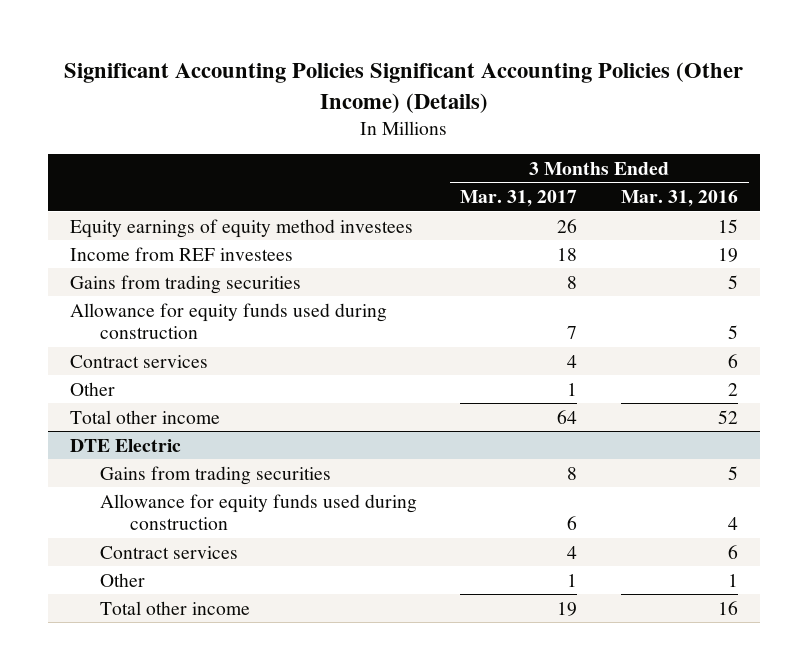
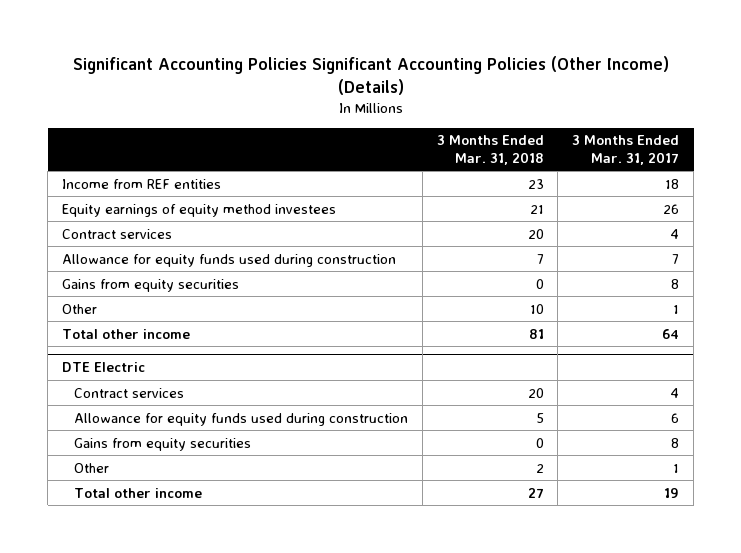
[620,189,738,207] Mar. 31, 2016 -> none
none -> [436,135,544,165] 3 Months Ended Mar. 31, 2018
none -> [62,178,222,189] Income from REF entities
[70,246,294,261] Income from REF investees -> none
[70,274,302,294] Gains from trading securities -> none
[70,302,388,340] Allowance for equity funds used during construction -> [62,253,397,267] Allowance for equity funds used during construction
none -> [62,278,240,292] Gains from equity securities
[99,465,331,485] Gains from trading securities -> none
[99,493,417,531] Allowance for equity funds used during construction -> [73,412,408,426] Allowance for equity funds used during construction
none -> [73,437,251,451] Gains from equity securities

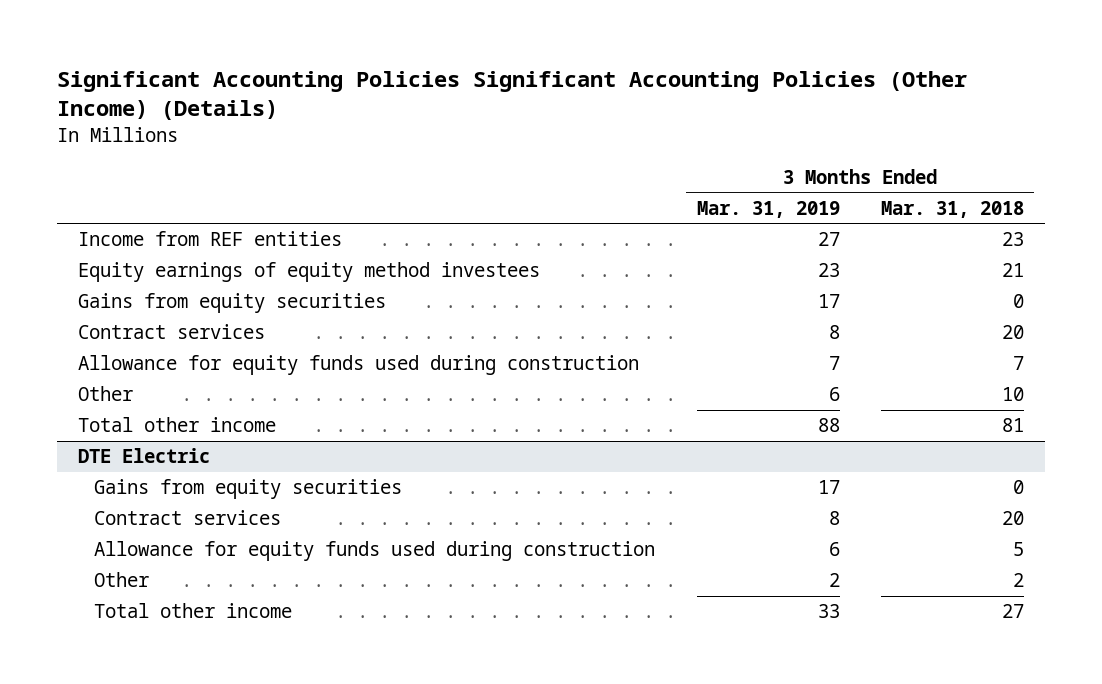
[572,135,680,165] 3 Months Ended Mar. 31, 2017 -> none
none -> [696,200,840,218] Mar. 31, 2019
[62,278,240,292] Gains from equity securities -> [77,293,386,314] Gains from equity securities
[73,437,251,451] Gains from equity securities -> [94,479,403,500] Gains from equity securities

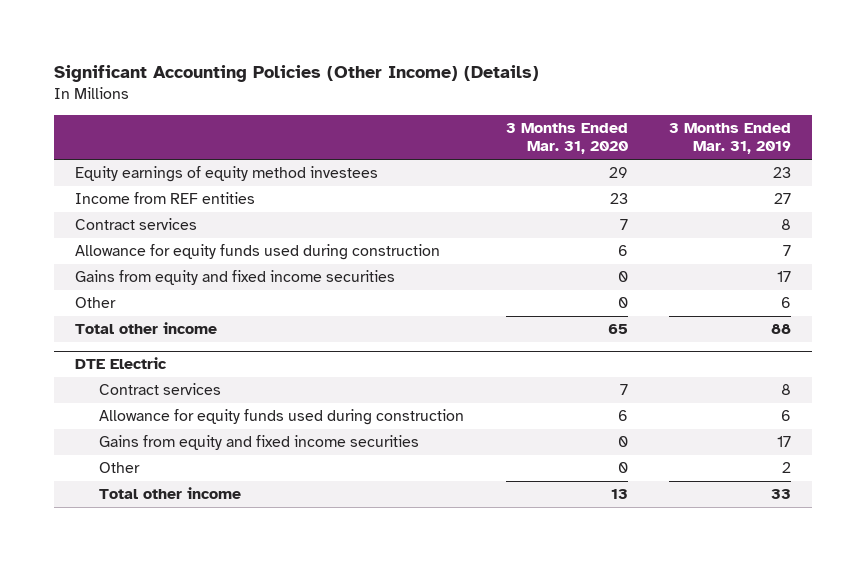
[56,70,967,121] Significant Accounting Policies Significant Accounting Policies (Other Income) (Details) -> [54,65,540,83] Significant Accounting Policies (Other Income) (Details)
[880,200,1024,218] Mar. 31, 2018 -> none
none -> [505,123,628,155] 3 Months Ended Mar. 31, 2020
[77,293,386,314] Gains from equity securities -> none
[77,231,342,247] Income from REF entities -> [74,192,255,205] Income from REF entities
none -> [74,270,395,286] Gains from equity and fixed income securities
[94,479,403,500] Gains from equity securities -> none
none -> [99,435,420,451] Gains from equity and fixed income securities

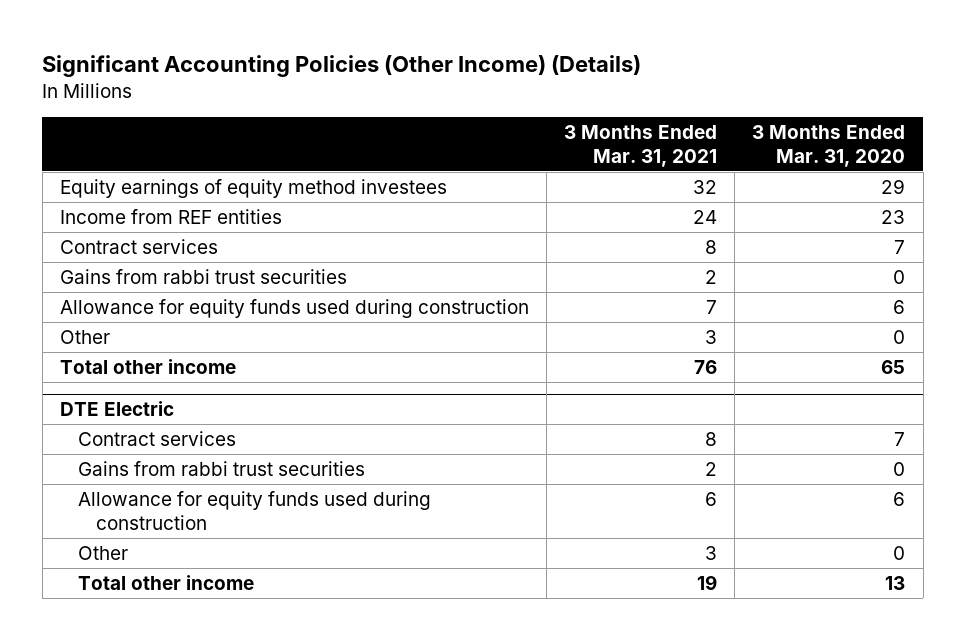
[669,123,792,155] 3 Months Ended Mar. 31, 2019 -> none
none -> [564,124,718,167] 3 Months Ended Mar. 31, 2021
none -> [59,268,347,284] Gains from rabbi trust securities
[74,270,395,286] Gains from equity and fixed income securities -> none
none -> [78,460,366,476] Gains from rabbi trust securities
[99,435,420,451] Gains from equity and fixed income securities -> none

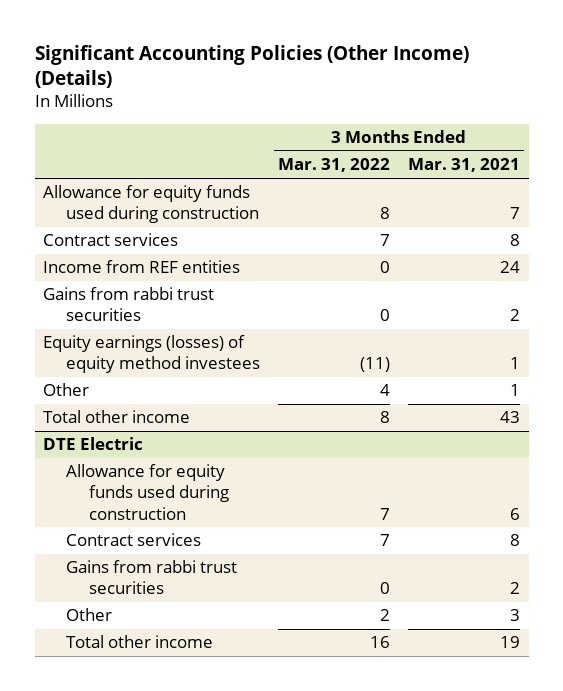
[752,124,906,167] 3 Months Ended Mar. 31, 2020 -> none
none -> [278,158,391,173] Mar. 31, 2022
[59,178,447,198] Equity earnings of equity method investees -> none
[59,298,529,318] Allowance for equity funds used during construction -> [43,185,260,224] Allowance for equity funds used during construction
[59,208,282,224] Income from REF entities -> [43,260,241,274] Income from REF entities
none -> [43,335,261,374] Equity earnings (losses) of equity method investees
[705,329,718,344] 3 -> [509,384,520,397] 1
[694,359,718,374] 76 -> [499,411,520,424] 43
[78,490,432,530] Allowance for equity funds used during construction -> [66,464,230,520] Allowance for equity funds used during construction

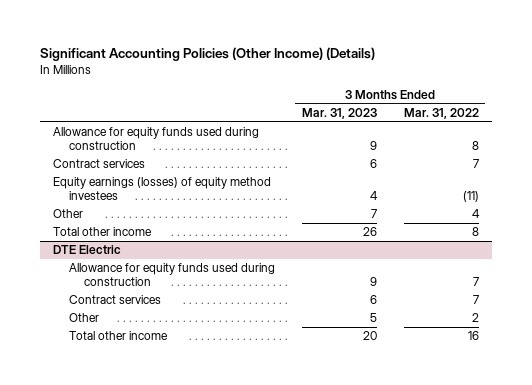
[407,158,520,173] Mar. 31, 2021 -> none
none -> [301,108,377,120] Mar. 31, 2023
[43,260,241,274] Income from REF entities -> none
[43,287,215,322] Gains from rabbi trust securities -> none
[66,560,238,595] Gains from rabbi trust securities -> none

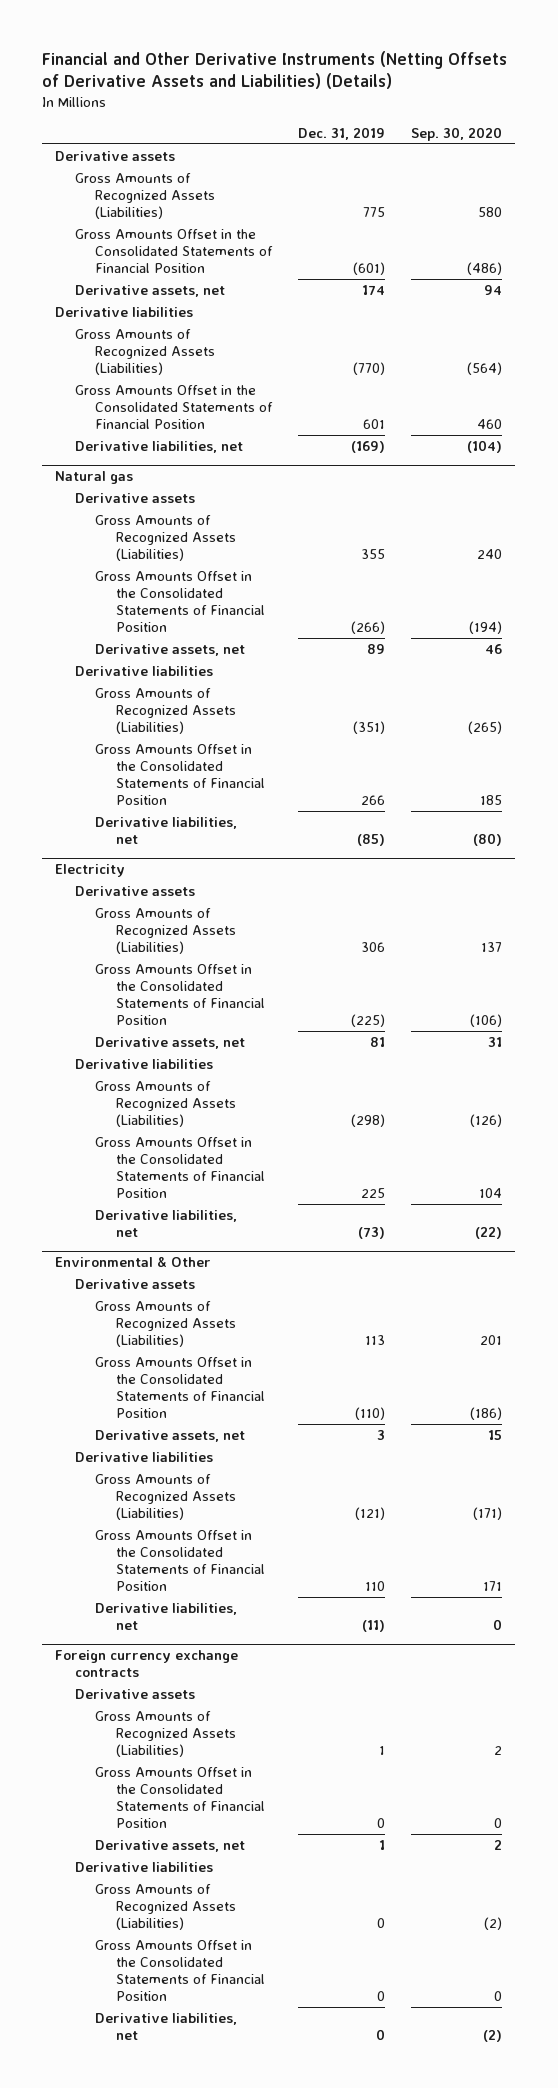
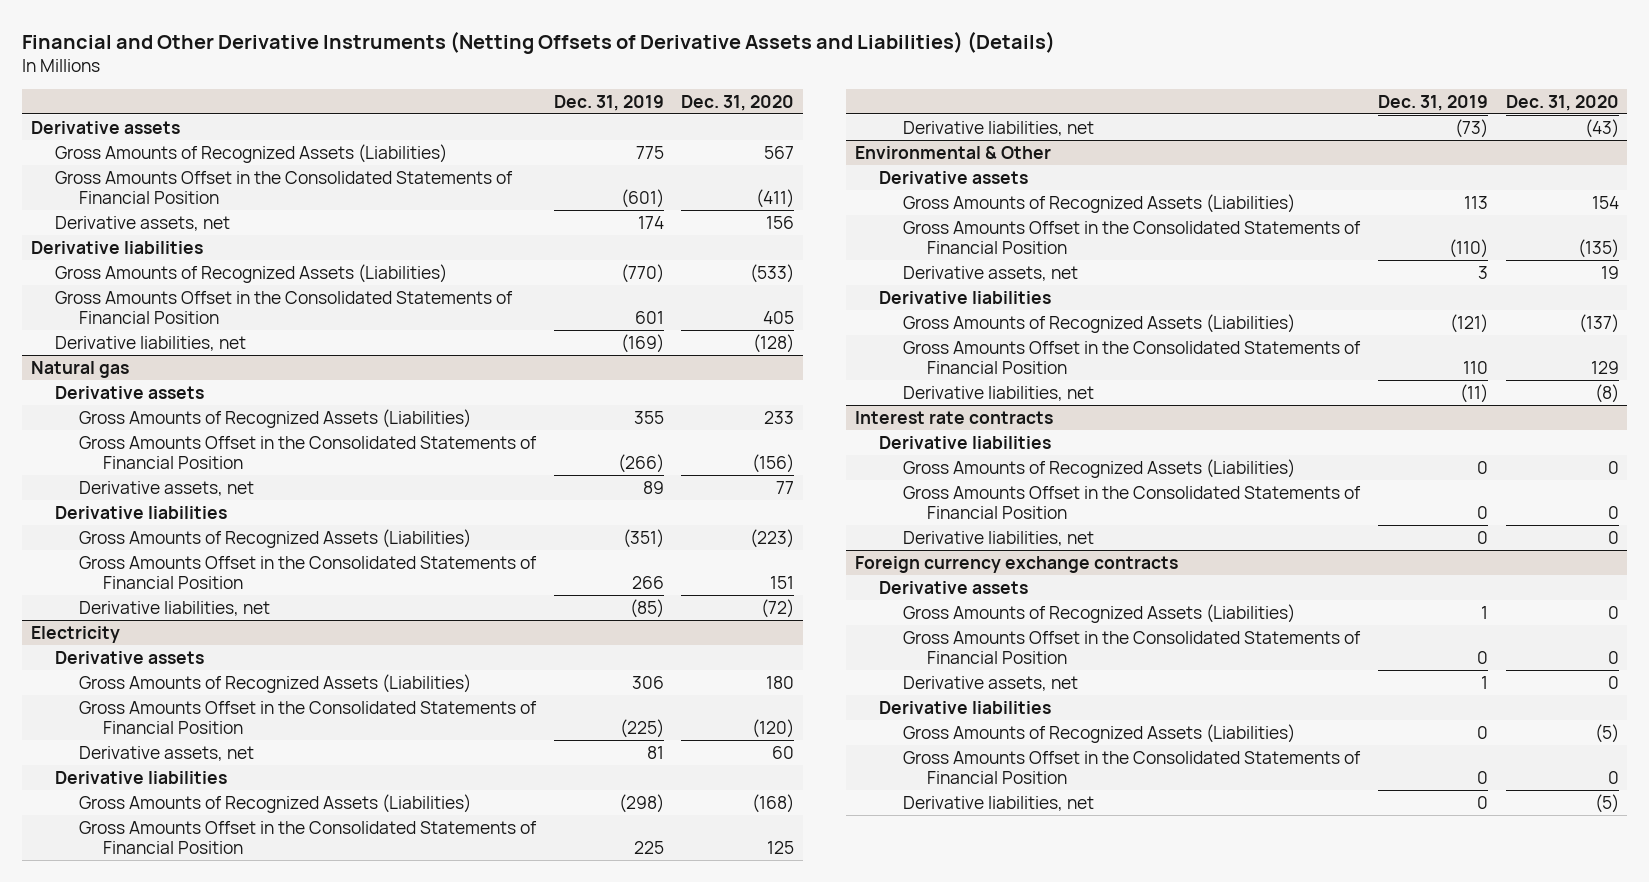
[411,126,503,141] Sep. 30, 2020 -> none
none -> [681,94,795,111] Dec. 31, 2020
none -> [855,410,1054,424] Interest rate contracts
none -> [879,435,1052,449] Derivative liabilities
none -> [903,458,1296,478] Gross Amounts of Recognized Assets (Liabilities)
none -> [903,485,1362,519] Gross Amounts Offset in the Consolidated Statements of Financial Position
none -> [903,530,1095,546] Derivative liabilities, net

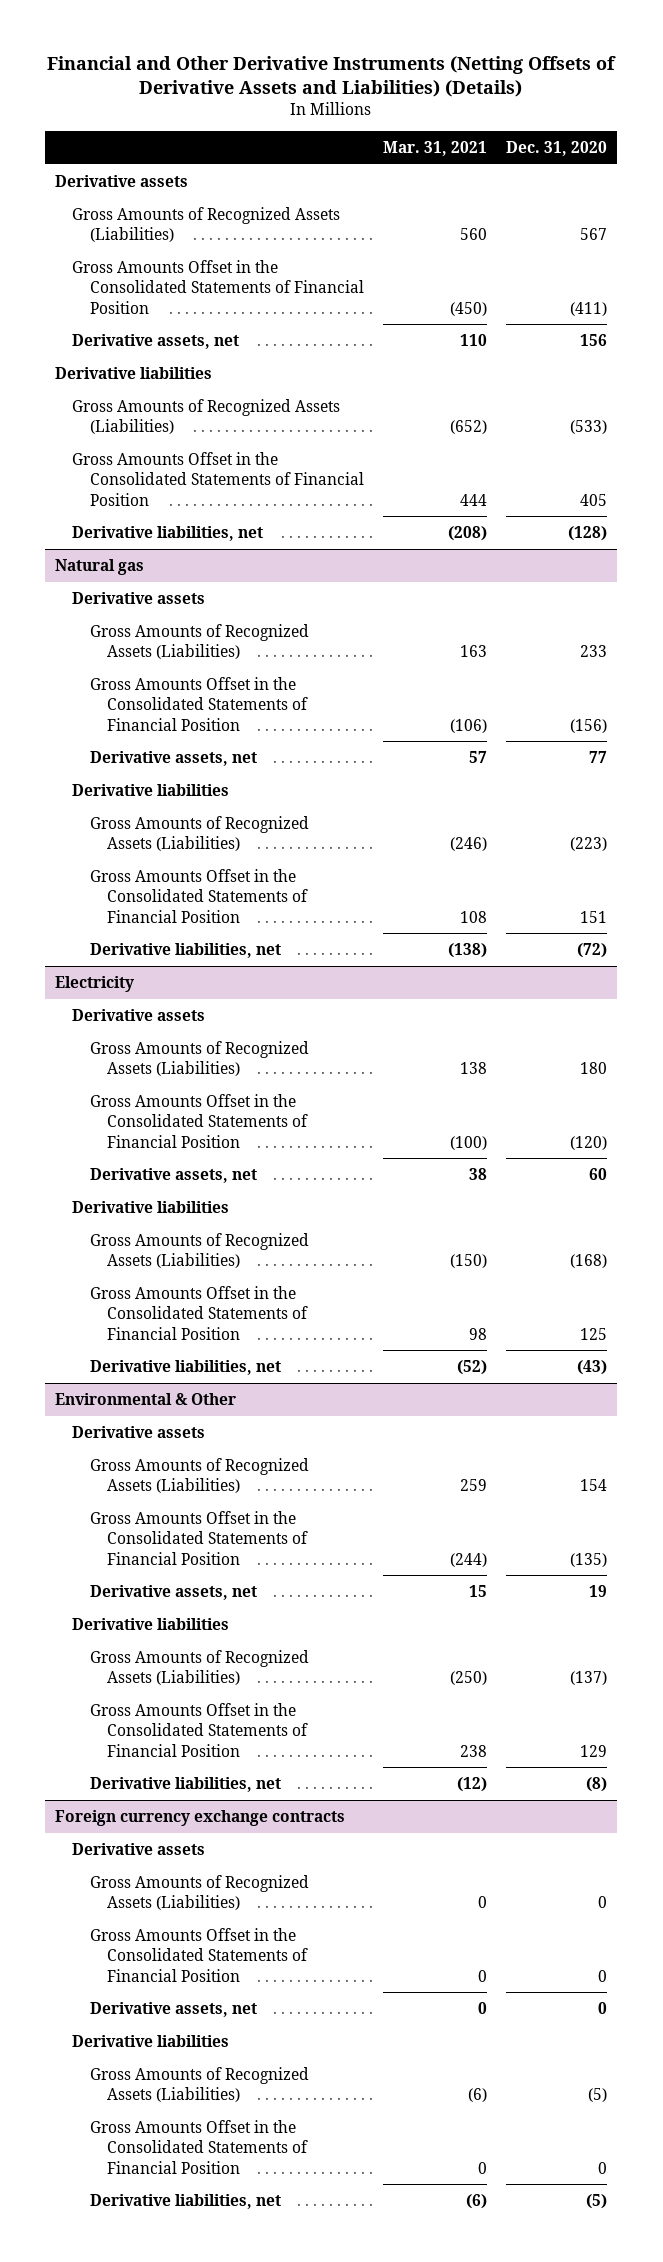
[553,94,664,111] Dec. 31, 2019 -> none
none -> [383,140,488,156] Mar. 31, 2021
[855,410,1054,424] Interest rate contracts -> none
[879,435,1052,449] Derivative liabilities -> none
[903,458,1296,478] Gross Amounts of Recognized Assets (Liabilities) -> none
[903,485,1362,519] Gross Amounts Offset in the Consolidated Statements of Financial Position -> none
[903,530,1095,546] Derivative liabilities, net -> none

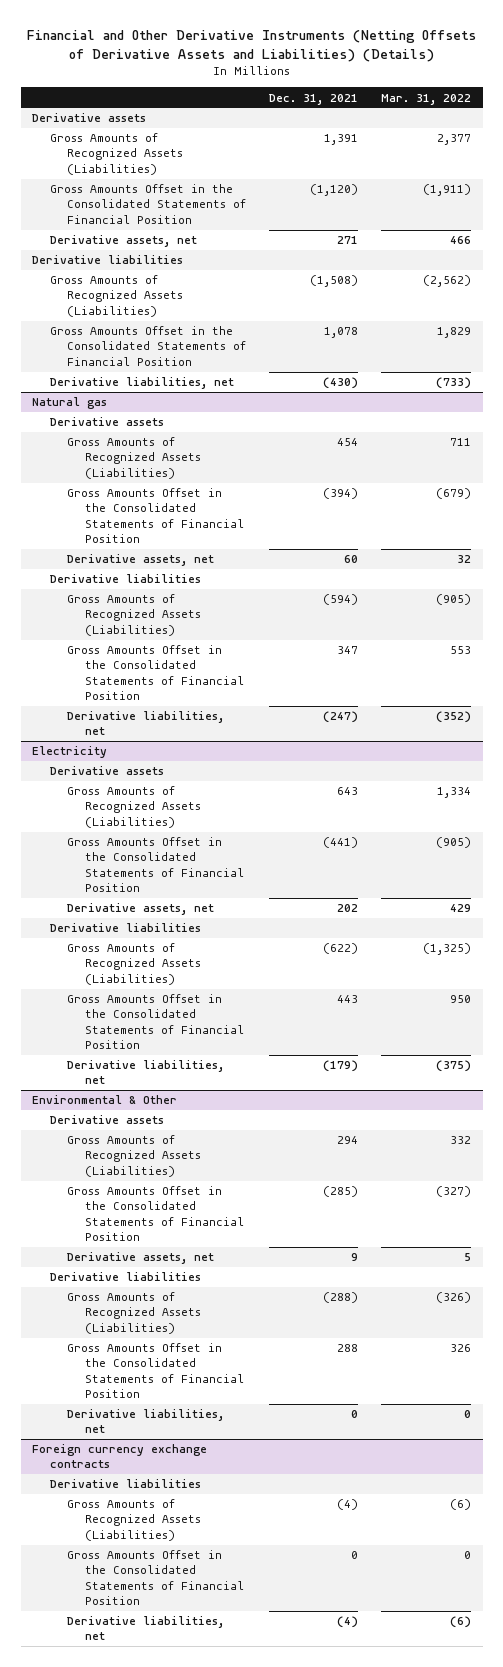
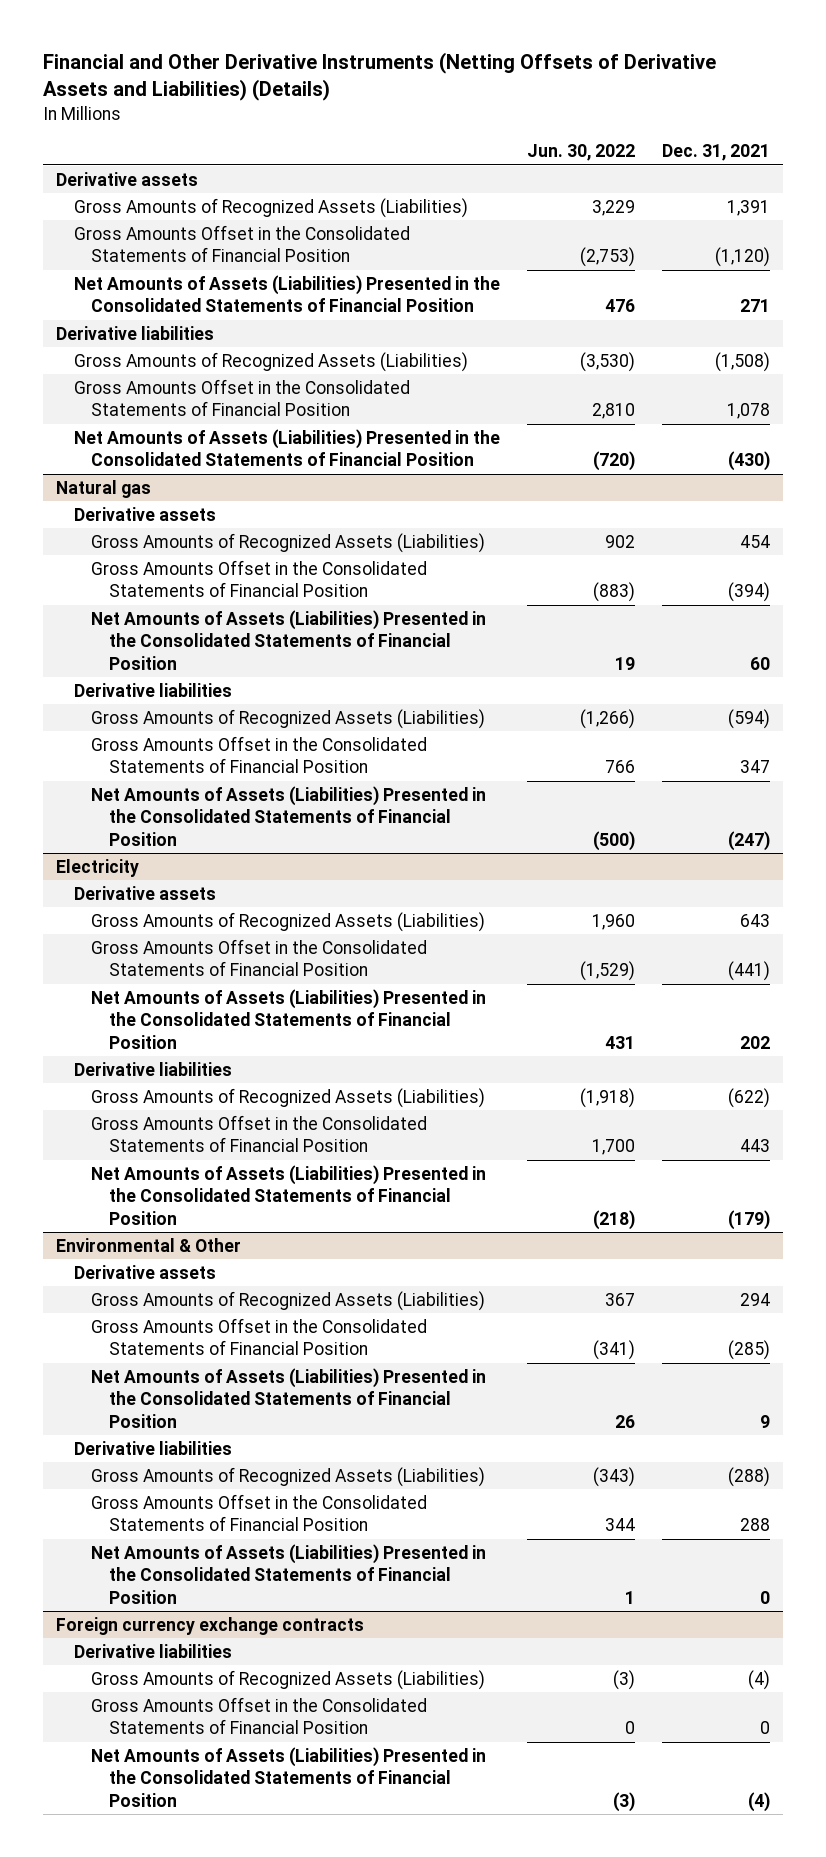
[381,93,472,105] Mar. 31, 2022 -> none
none -> [526,144,635,162] Jun. 30, 2022
[49,235,197,248] Derivative assets, net -> [73,274,500,313] Net Amounts of Assets (Liabilities) Presented in the Consolidated Statements of Financial Position
[49,377,234,390] Derivative liabilities, net -> none
none -> [73,428,500,467] Net Amounts of Assets (Liabilities) Presented in the Consolidated Statements of Financial Position
[67,554,215,567] Derivative assets, net -> none
none -> [91,609,487,670] Net Amounts of Assets (Liabilities) Presented in the Consolidated Statements of Financial Position
[67,711,225,736] Derivative liabilities, net -> [91,785,487,846] Net Amounts of Assets (Liabilities) Presented in the Consolidated Statements of Financial Position
[67,903,215,916] Derivative assets, net -> none
none -> [91,988,487,1049] Net Amounts of Assets (Liabilities) Presented in the Consolidated Statements of Financial Position
[67,1060,225,1085] Derivative liabilities, net -> [91,1164,487,1225] Net Amounts of Assets (Liabilities) Presented in the Consolidated Statements of Financial Position
[67,1252,215,1265] Derivative assets, net -> none
none -> [91,1367,487,1428] Net Amounts of Assets (Liabilities) Presented in the Consolidated Statements of Financial Position
[67,1409,225,1434] Derivative liabilities, net -> none
none -> [91,1543,487,1604] Net Amounts of Assets (Liabilities) Presented in the Consolidated Statements of Financial Position
[67,1616,225,1641] Derivative liabilities, net -> none
none -> [91,1746,487,1807] Net Amounts of Assets (Liabilities) Presented in the Consolidated Statements of Financial Position

